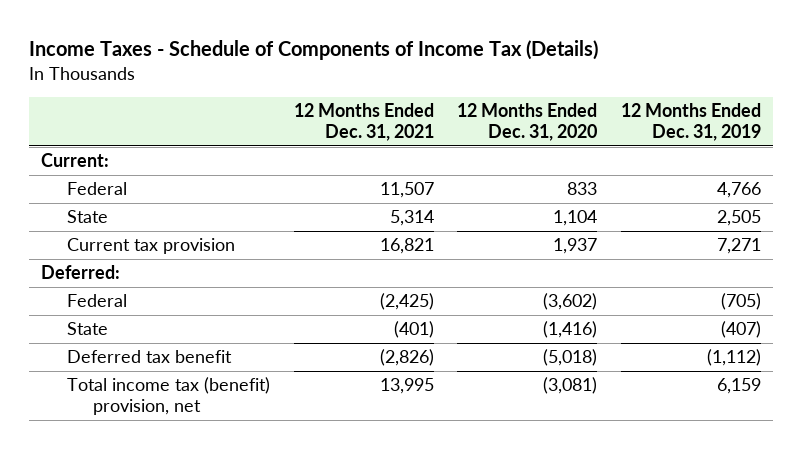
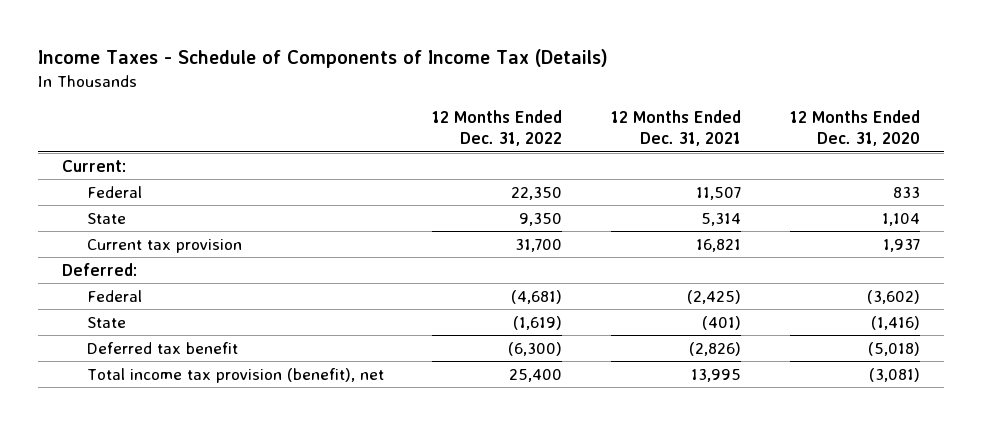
[621,103,762,142] 12 Months Ended Dec. 31, 2019 -> none
none -> [432,110,563,147] 12 Months Ended Dec. 31, 2022
[67,377,271,416] Total income tax (benefit) provision, net -> [86,367,384,383] Total income tax provision (benefit), net

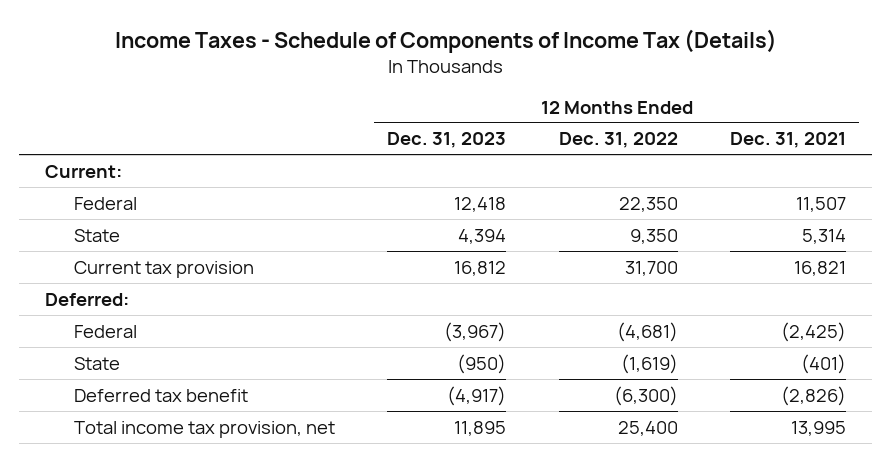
[789,110,920,147] 12 Months Ended Dec. 31, 2020 -> none
none -> [387,132,507,149] Dec. 31, 2023
[86,367,384,383] Total income tax provision (benefit), net -> [73,420,335,438] Total income tax provision, net

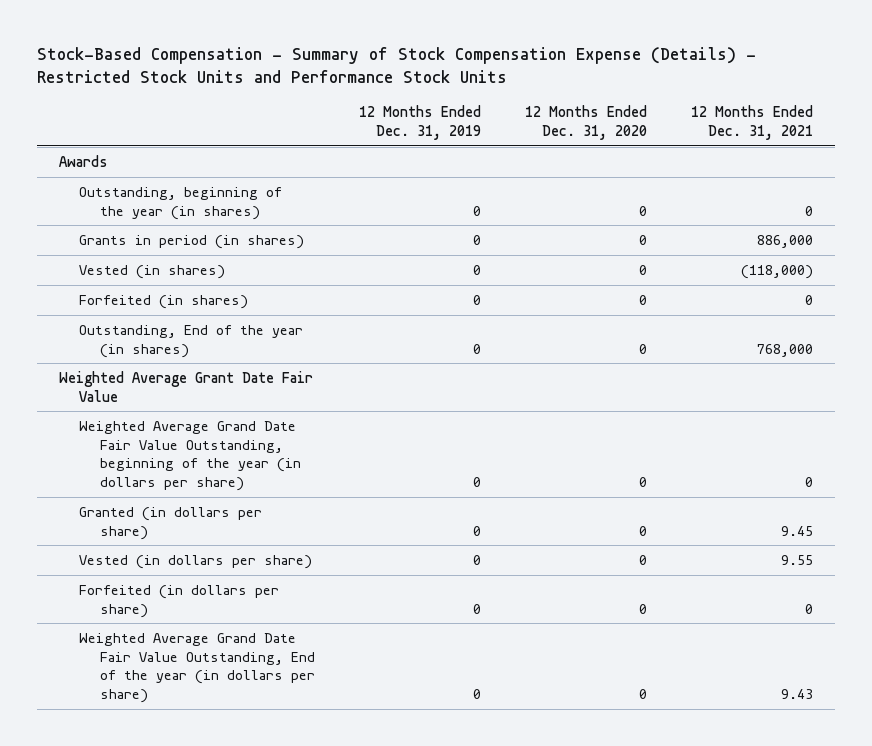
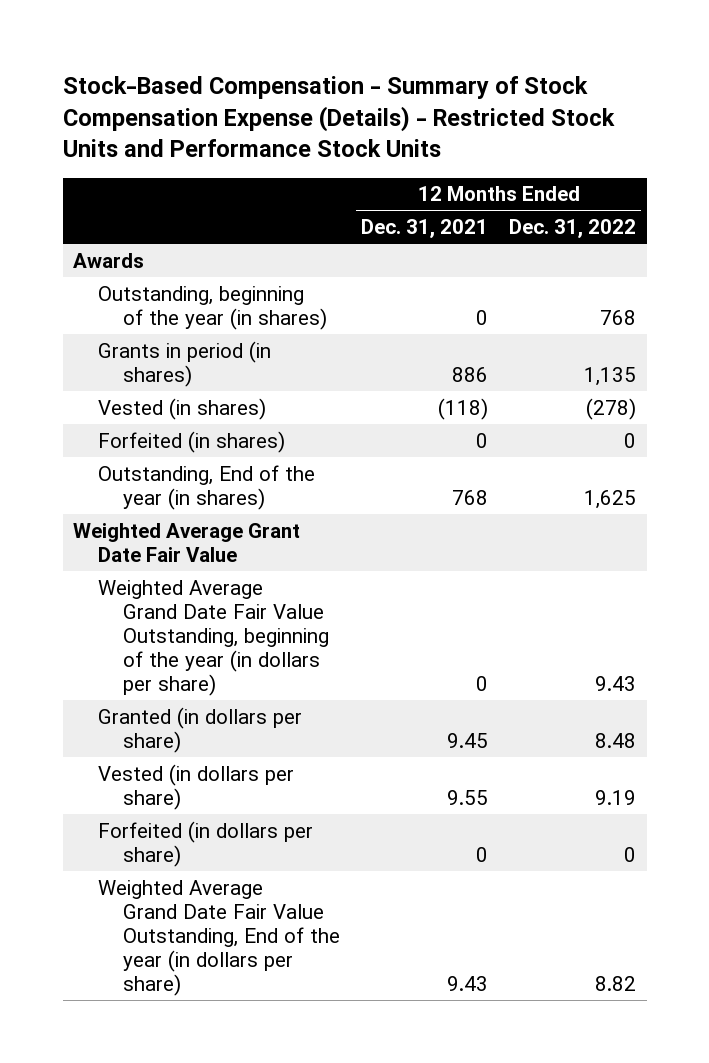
[359,105,482,141] 12 Months Ended Dec. 31, 2019 -> none
[525,105,648,141] 12 Months Ended Dec. 31, 2020 -> none
none -> [509,218,637,238] Dec. 31, 2022
[757,234,814,248] 886,000 -> [452,366,489,382] 886
[741,264,814,279] (118,000) -> [438,397,489,420] (118)
[757,343,814,357] 768,000 -> [452,489,489,505] 768

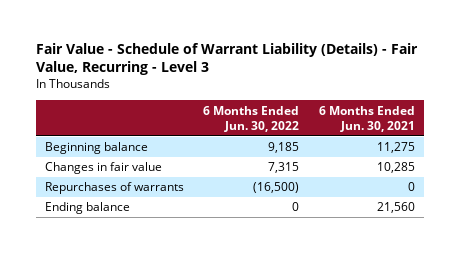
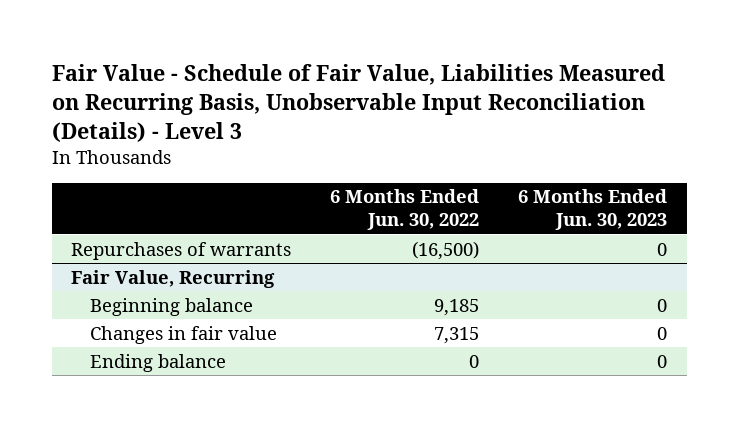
[35,43,418,76] Fair Value - Schedule of Warrant Liability (Details) - Fair Value, Recurring - Level 3 -> [51,63,665,142] Fair Value - Schedule of Fair Value, Liabilities Measured on Recurring Basis, Unobservable Input Reconciliation (Details) - Level 3
[318,105,415,132] 6 Months Ended Jun. 30, 2021 -> none
none -> [518,189,668,231] 6 Months Ended Jun. 30, 2023
[45,182,185,195] Repurchases of warrants -> [71,241,292,260] Repurchases of warrants
none -> [71,269,276,288] Fair Value, Recurring

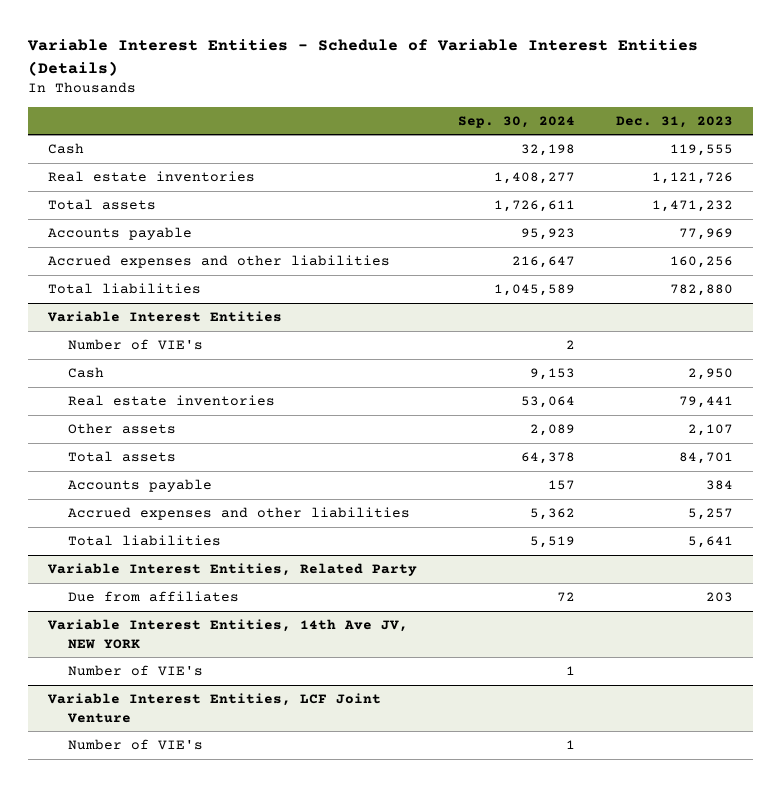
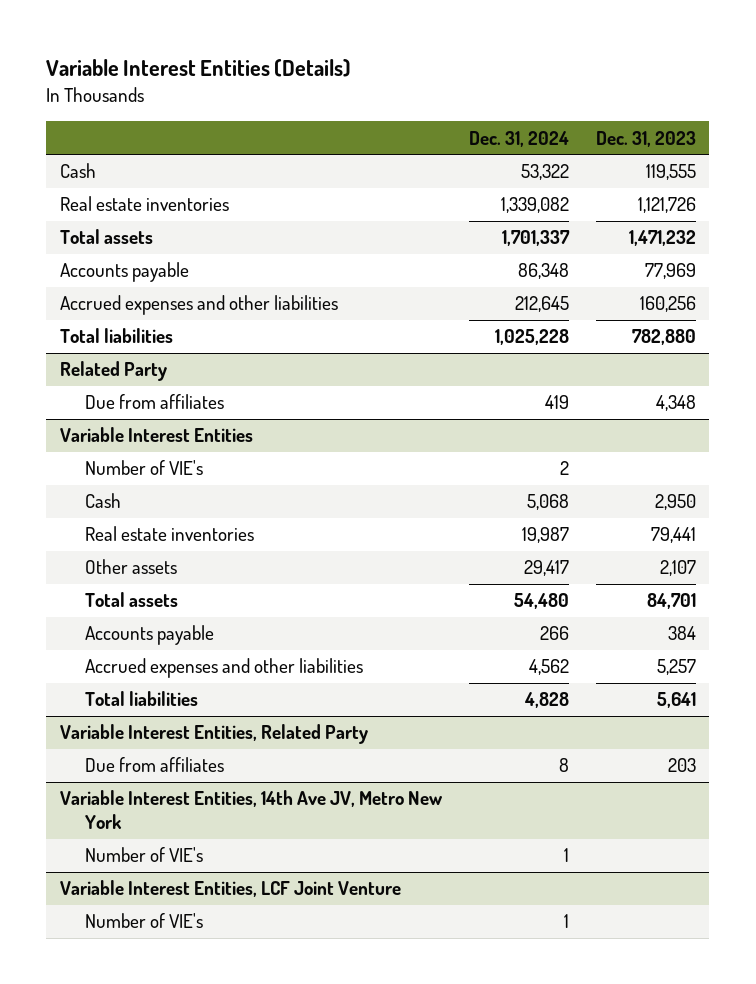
[26,39,698,76] Variable Interest Entities - Schedule of Variable Interest Entities (Details) -> [46,59,352,78] Variable Interest Entities (Details)
[458,115,576,128] Sep. 30, 2024 -> none
none -> [468,130,569,147] Dec. 31, 2024
none -> [59,361,167,382] Related Party
none -> [84,394,224,410] Due from affiliates
[47,618,409,649] Variable Interest Entities, 14th Ave JV, NEW YORK -> [59,790,443,830] Variable Interest Entities, 14th Ave JV, Metro New York

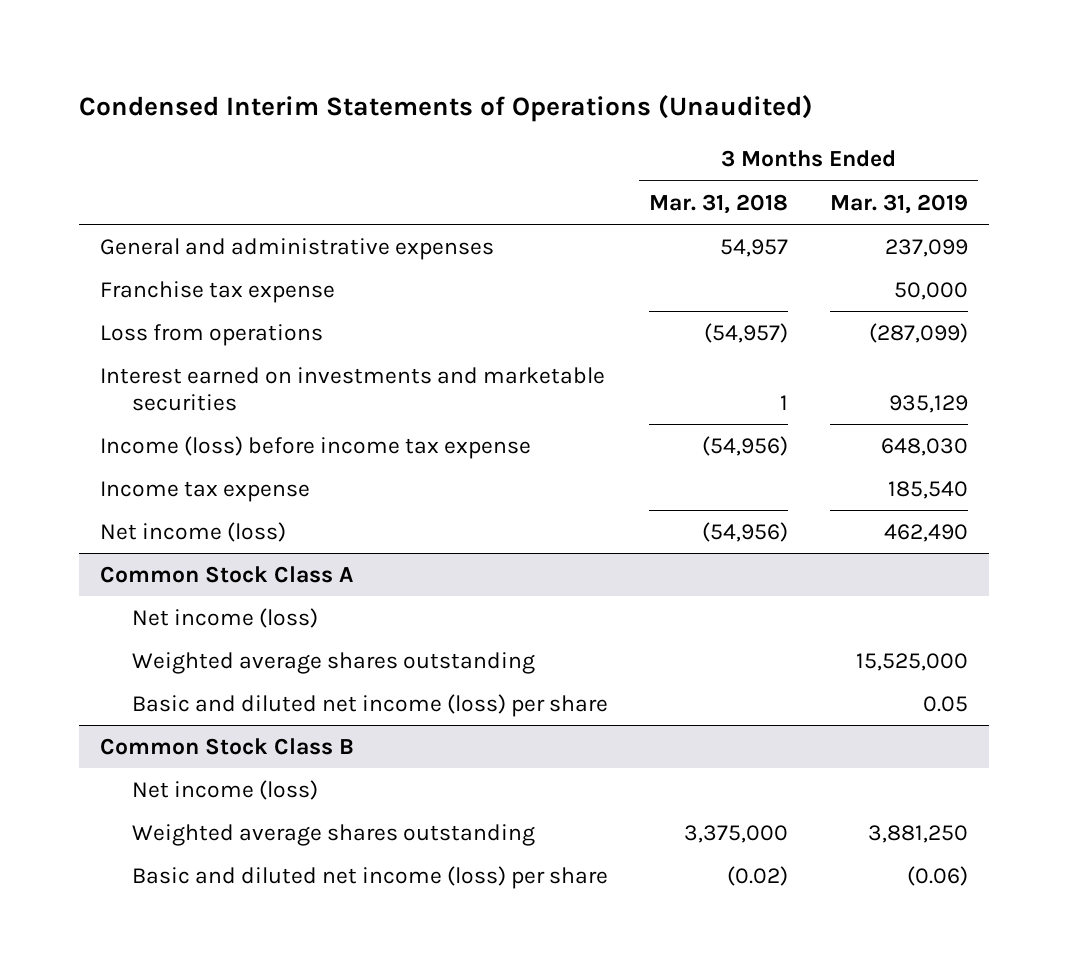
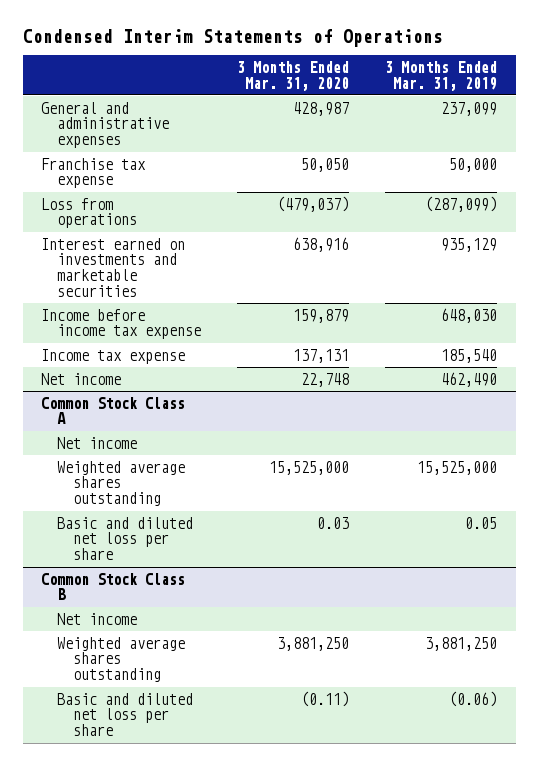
[78,94,813,122] Condensed Interim Statements of Operations (Unaudited) -> [23,28,444,47] Condensed Interim Statements of Operations
[649,193,789,214] Mar. 31, 2018 -> none
none -> [237,60,350,91] 3 Months Ended Mar. 31, 2020
[99,435,531,459] Income (loss) before income tax expense -> [41,308,202,340] Income before income tax expense
[99,521,286,542] Net income (loss) -> [41,372,122,385] Net income
[131,607,318,628] Net income (loss) -> [57,436,138,449] Net income
[131,693,608,717] Basic and diluted net income (loss) per share -> [57,516,194,561] Basic and diluted net loss per share
[131,779,318,800] Net income (loss) -> [57,612,138,625] Net income
[131,865,608,889] Basic and diluted net income (loss) per share -> [57,692,194,737] Basic and diluted net loss per share

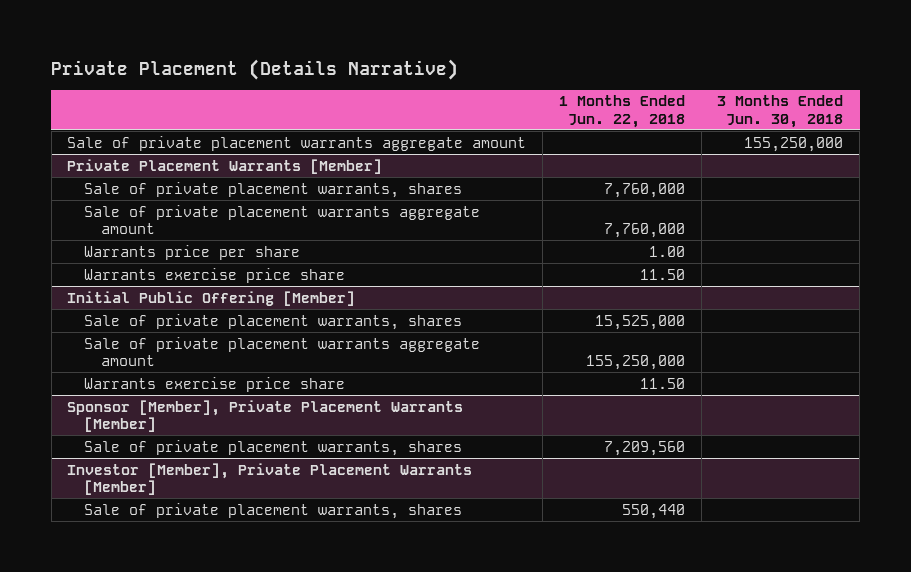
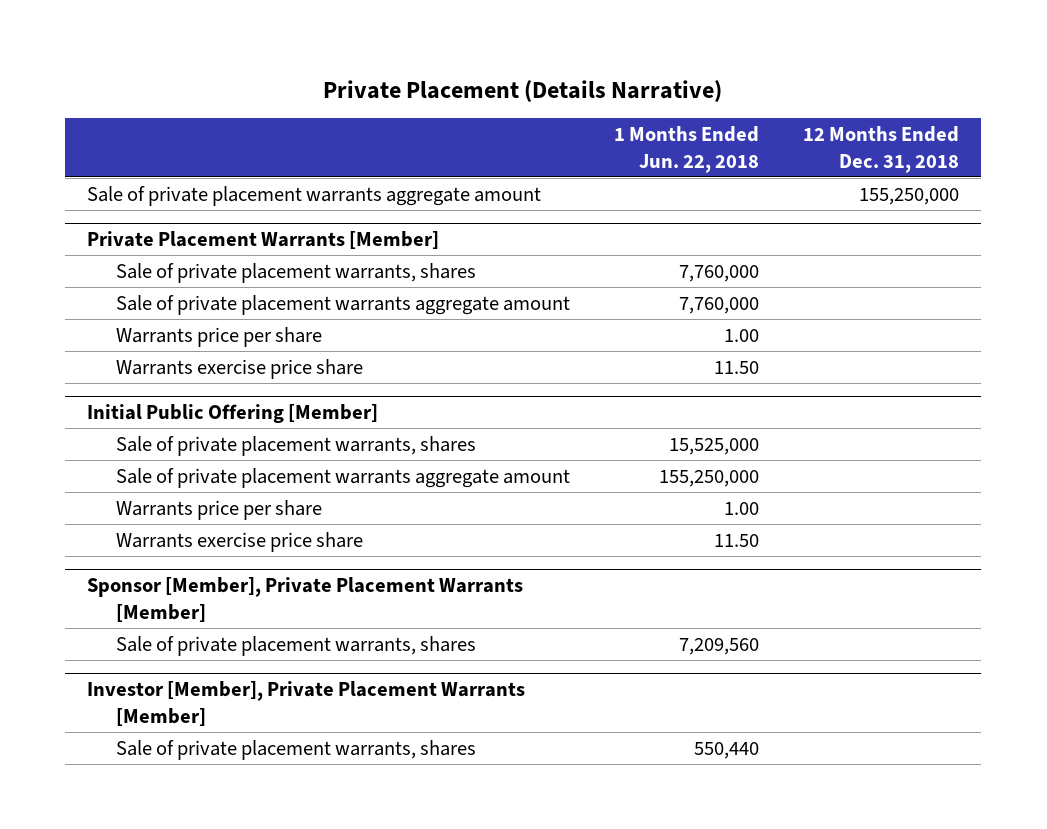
[717,95,844,128] 3 Months Ended Jun. 30, 2018 -> none
none -> [803,126,960,173] 12 Months Ended Dec. 31, 2018
none -> [116,499,323,520] Warrants price per share

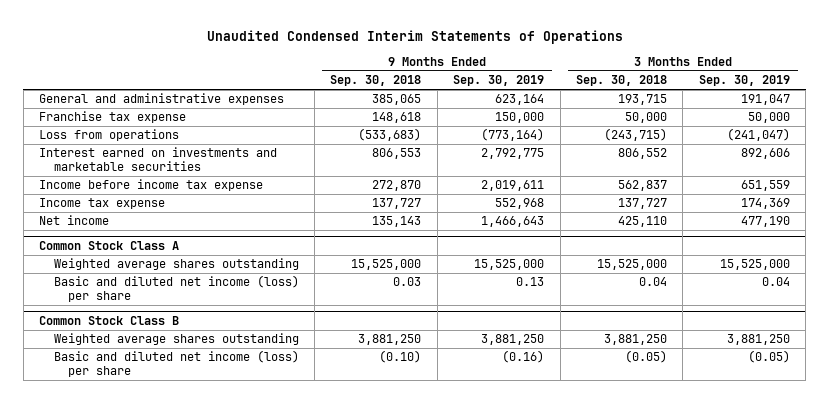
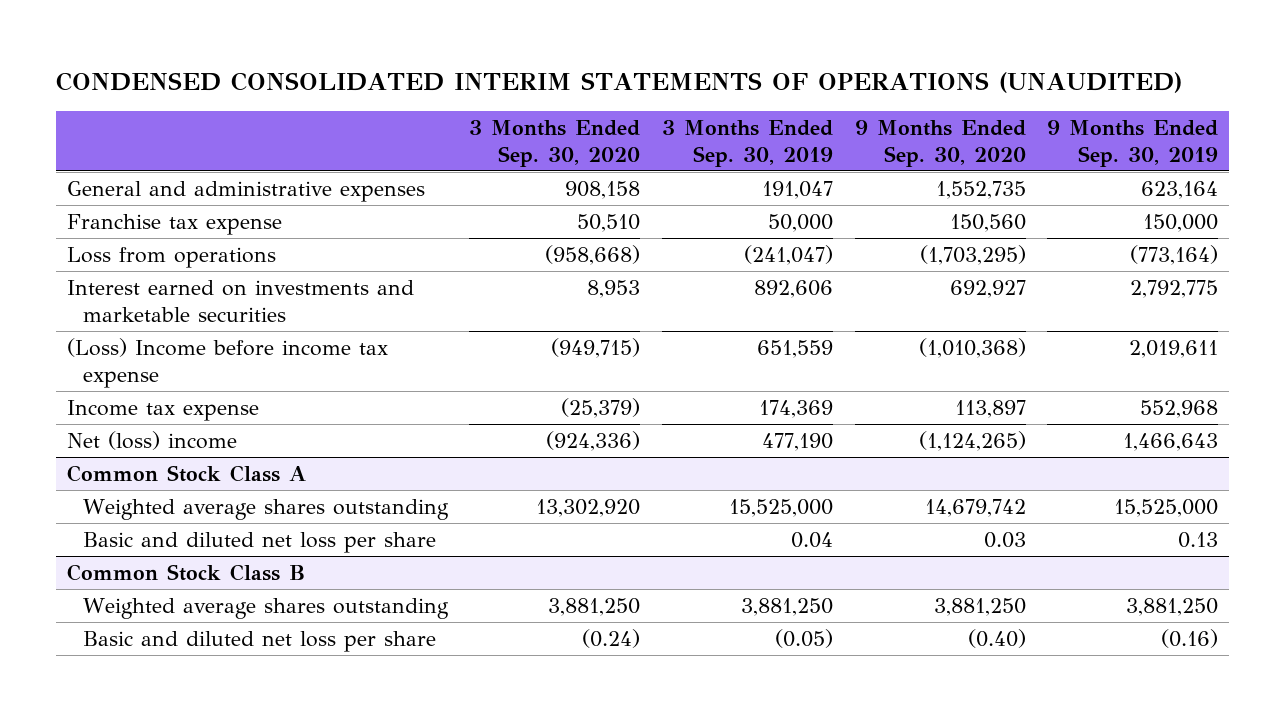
[206,30,623,45] Unaudited Condensed Interim Statements of Operations -> [56,71,1183,93] CONDENSED CONSOLIDATED INTERIM STATEMENTS OF OPERATIONS (UNAUDITED)
[330,75,422,87] Sep. 30, 2018 -> none
[576,75,668,87] Sep. 30, 2018 -> none
none -> [469,119,641,168] 3 Months Ended Sep. 30, 2020
none -> [854,119,1026,168] 9 Months Ended Sep. 30, 2020
[39,179,264,192] Income before income tax expense -> [66,337,388,388] (Loss) Income before income tax expense
[39,215,110,226] Net income -> [66,430,237,450] Net (loss) income
[53,275,299,302] Basic and diluted net income (loss) per share -> [82,531,436,553] Basic and diluted net loss per share
[53,350,299,377] Basic and diluted net income (loss) per share -> [82,630,436,652] Basic and diluted net loss per share

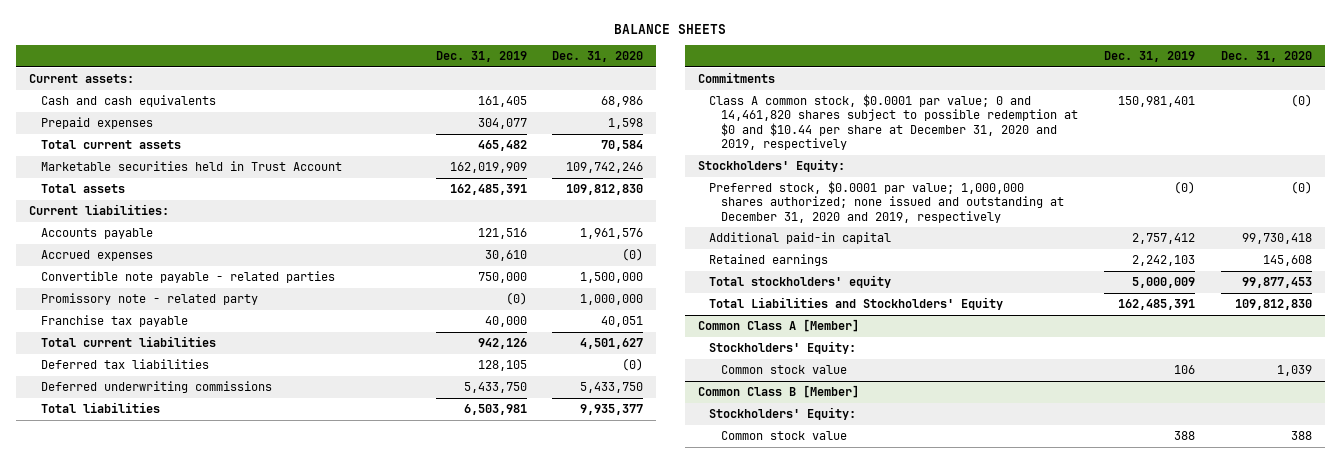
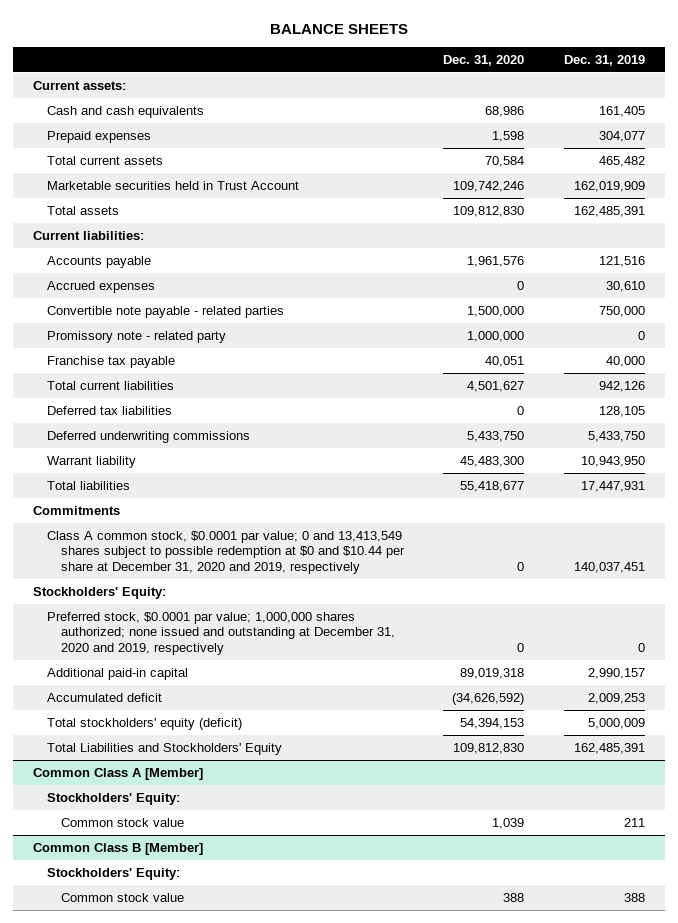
[622,247,644,261] (0) -> [517,281,525,291] 0
[505,291,527,305] (0) -> [637,331,645,341] 0
[622,357,644,371] (0) -> [517,406,525,416] 0
none -> [46,456,136,469] Warrant liability
[463,403,527,415] 6,503,981 -> [580,481,645,493] 17,447,931
[580,403,644,415] 9,935,377 -> [460,481,525,493] 55,418,677
[709,93,1079,151] Class A common stock, $0.0001 par value; 0 and 14,461,820 shares subject to possible redemption at $0 and $10.44 per share at December 31, 2020 and 2019, respectively -> [46,531,405,574] Class A common stock, $0.0001 par value; 0 and 13,413,549 shares subject to possible redemption at $0 and $10.44 per share at December 31, 2020 and 2019, respectively
[1118,95,1196,107] 150,981,401 -> [573,561,645,573] 140,037,451
[1290,93,1312,107] (0) -> [517,561,525,571] 0
[709,253,829,266] Retained earnings -> none
[1174,180,1196,194] (0) -> [637,642,645,652] 0
[1290,180,1312,194] (0) -> [517,642,525,652] 0
[1132,232,1196,244] 2,757,412 -> [587,668,645,680] 2,990,157
[1241,232,1312,244] 99,730,418 -> [460,668,525,680] 89,019,318
none -> [46,693,162,703] Accumulated deficit
[709,274,892,288] Total stockholders' equity -> [46,718,242,731] Total stockholders' equity (deficit)
[1241,276,1312,288] 99,877,453 -> [460,718,525,730] 54,394,153
[1174,364,1196,374] 106 -> [623,818,645,828] 211

